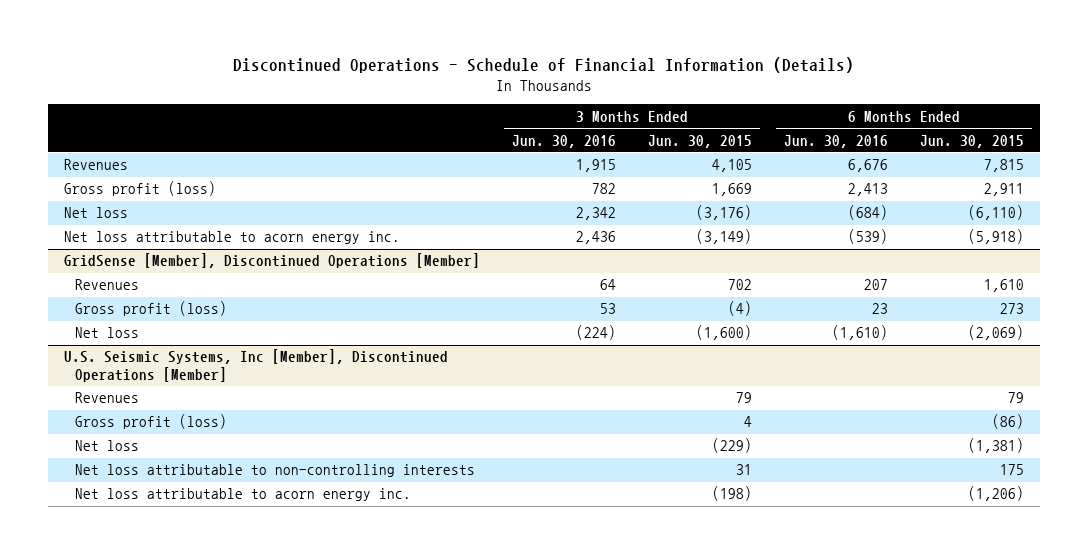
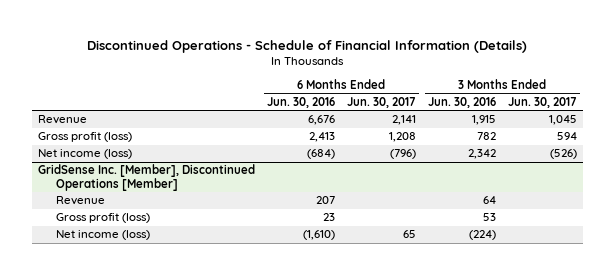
[647,134,752,148] Jun. 30, 2015 -> none
[919,134,1024,148] Jun. 30, 2015 -> none
none -> [346,96,416,108] Jun. 30, 2017
none -> [507,96,577,108] Jun. 30, 2017
[63,159,128,171] Revenues -> [38,115,88,125] Revenue
[63,231,400,245] Net loss attributable to acorn energy inc. -> none
[63,207,128,219] Net loss -> [38,149,133,160] Net income (loss)
[63,253,480,269] GridSense [Member], Discontinued Operations [Member] -> [38,164,256,191] GridSense Inc. [Member], Discontinued Operations [Member]
[74,279,139,291] Revenues -> [55,196,105,206] Revenue
[63,349,448,382] U.S. Seismic Systems, Inc [Member], Discontinued Operations [Member] -> none
[74,392,139,404] Revenues -> none
[74,414,227,430] Gross profit (loss) -> none
[74,440,139,452] Net loss -> none
[74,464,475,478] Net loss attributable to non-controlling interests -> none
[74,488,411,502] Net loss attributable to acorn energy inc. -> none
[74,327,139,339] Net loss -> [55,230,150,241] Net income (loss)

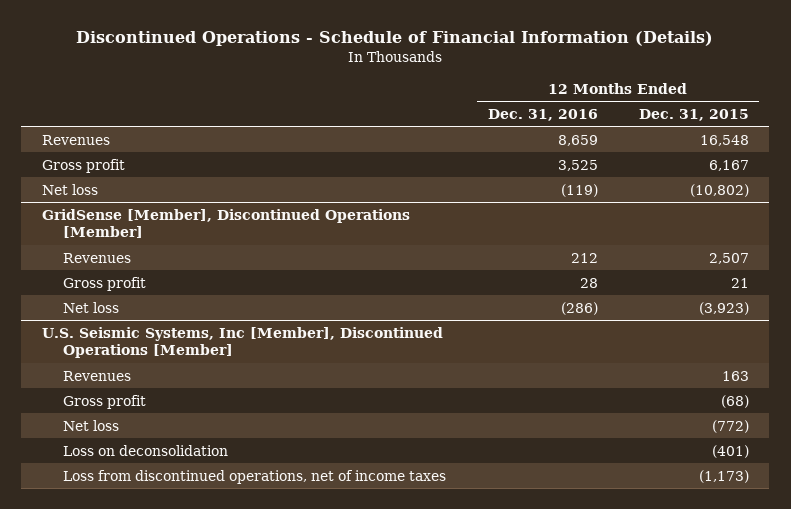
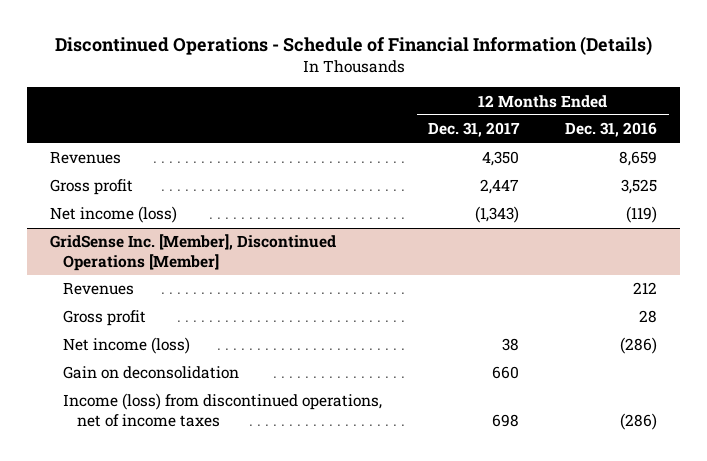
[638,108,749,121] Dec. 31, 2015 -> none
none -> [428,122,521,138] Dec. 31, 2017
[41,183,98,195] Net loss -> [49,206,177,224] Net income (loss)
[41,208,410,239] GridSense [Member], Discontinued Operations [Member] -> [49,234,336,272] GridSense Inc. [Member], Discontinued Operations [Member]
[41,326,443,359] U.S. Seismic Systems, Inc [Member], Discontinued Operations [Member] -> none
[63,370,132,381] Revenues -> none
[63,394,147,409] Gross profit -> none
[63,419,120,431] Net loss -> none
[63,444,229,456] Loss on deconsolidation -> none
[63,469,447,484] Loss from discontinued operations, net of income taxes -> none
[63,301,120,313] Net loss -> [63,337,191,355] Net income (loss)
none -> [63,366,240,380] Gain on deconsolidation
none -> [63,393,383,428] Income (loss) from discontinued operations, net of income taxes

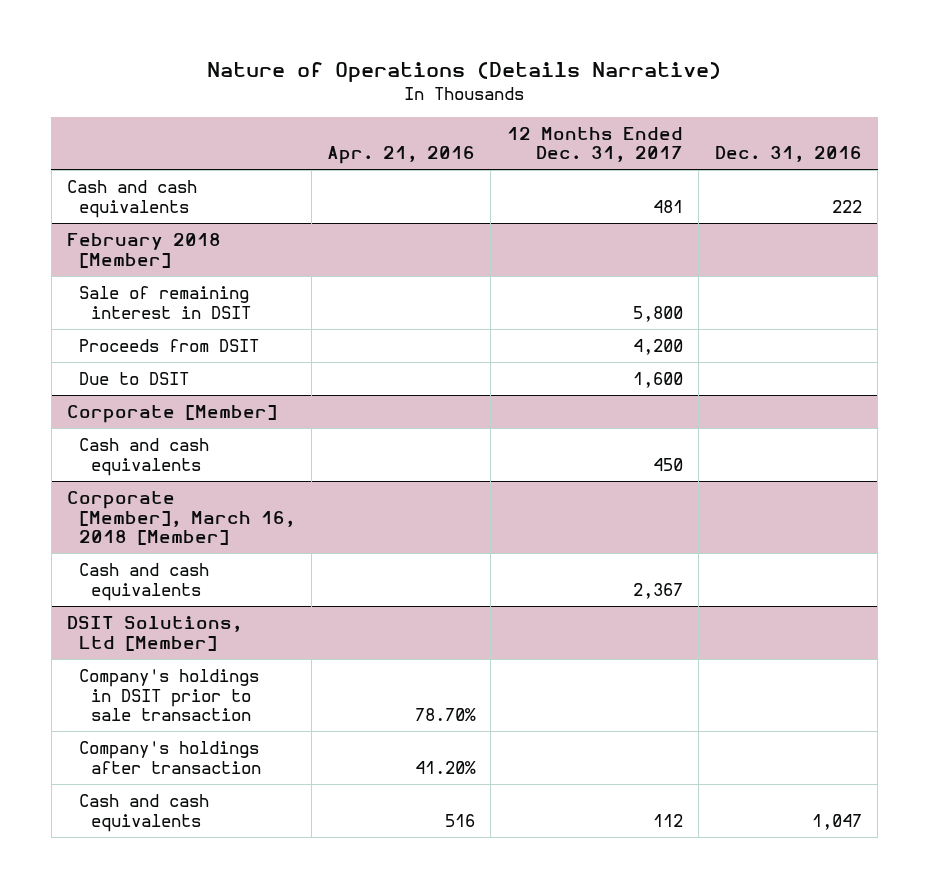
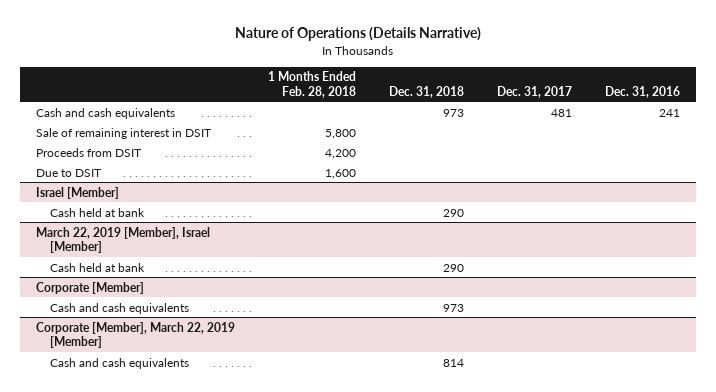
[327,146,476,165] Apr. 21, 2016 -> none
[506,126,683,163] 12 Months Ended Dec. 31, 2017 -> none
none -> [268,71,357,98] 1 Months Ended Feb. 28, 2018
none -> [388,85,464,98] Dec. 31, 2018
none -> [496,85,572,98] Dec. 31, 2017
[67,232,222,268] February 2018 [Member] -> none
[79,285,252,319] Sale of remaining interest in DSIT -> none
[79,338,260,352] Proceeds from DSIT -> none
[79,371,190,385] Due to DSIT -> none
[831,199,862,213] 222 -> [658,108,680,117] 241
none -> [36,127,212,139] Sale of remaining interest in DSIT
none -> [36,147,142,157] Proceeds from DSIT
none -> [36,168,102,177] Due to DSIT
none -> [36,186,120,199] Israel [Member]
none -> [49,207,145,217] Cash held at bank
none -> [36,226,211,253] March 22, 2019 [Member], Israel [Member]
none -> [49,262,145,272] Cash held at bank
[67,490,296,546] Corporate [Member], March 16, 2018 [Member] -> none
[79,562,210,601] Cash and cash equivalents -> none
[67,615,243,651] DSIT Solutions, Ltd [Member] -> none
[79,668,260,722] Company's holdings in DSIT prior to sale transaction -> none
[79,740,262,774] Company's holdings after transaction -> none
[79,793,210,832] Cash and cash equivalents -> none
none -> [36,321,236,348] Corporate [Member], March 22, 2019 [Member]
none -> [49,357,189,369] Cash and cash equivalents

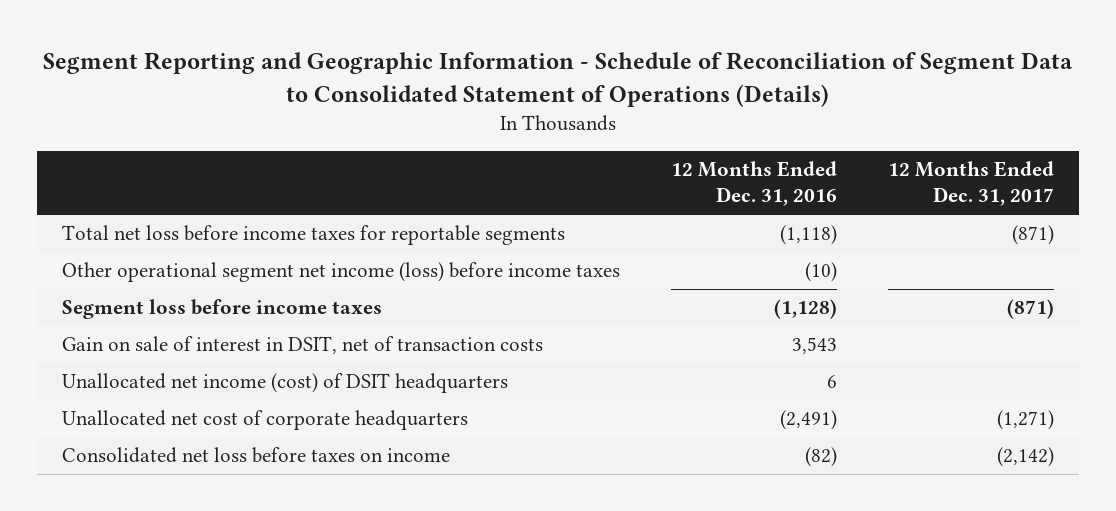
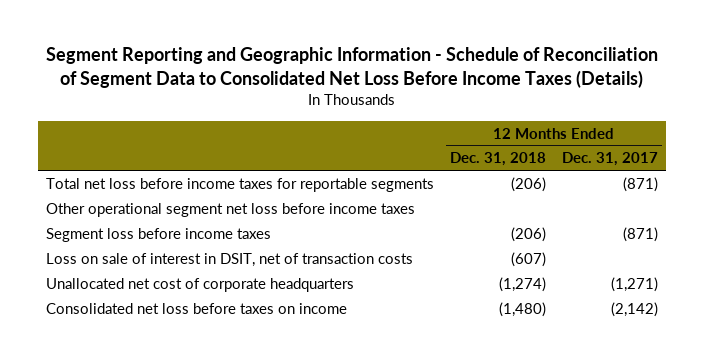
[43,52,1074,107] Segment Reporting and Geographic Information - Schedule of Reconciliation of Segment Data to Consolidated Statement of Operations (Details) -> [45,47,658,88] Segment Reporting and Geographic Information - Schedule of Reconciliation of Segment Data to Consolidated Net Loss Before Income Taxes (Details)
[671,161,838,207] 12 Months Ended Dec. 31, 2016 -> none
none -> [449,152,546,167] Dec. 31, 2018
[62,262,621,283] Other operational segment net income (loss) before income taxes -> [45,202,415,217] Other operational segment net loss before income taxes
[62,373,509,394] Unallocated net income (cost) of DSIT headquarters -> none
[62,336,544,355] Gain on sale of interest in DSIT, net of transaction costs -> [45,252,413,267] Loss on sale of interest in DSIT, net of transaction costs

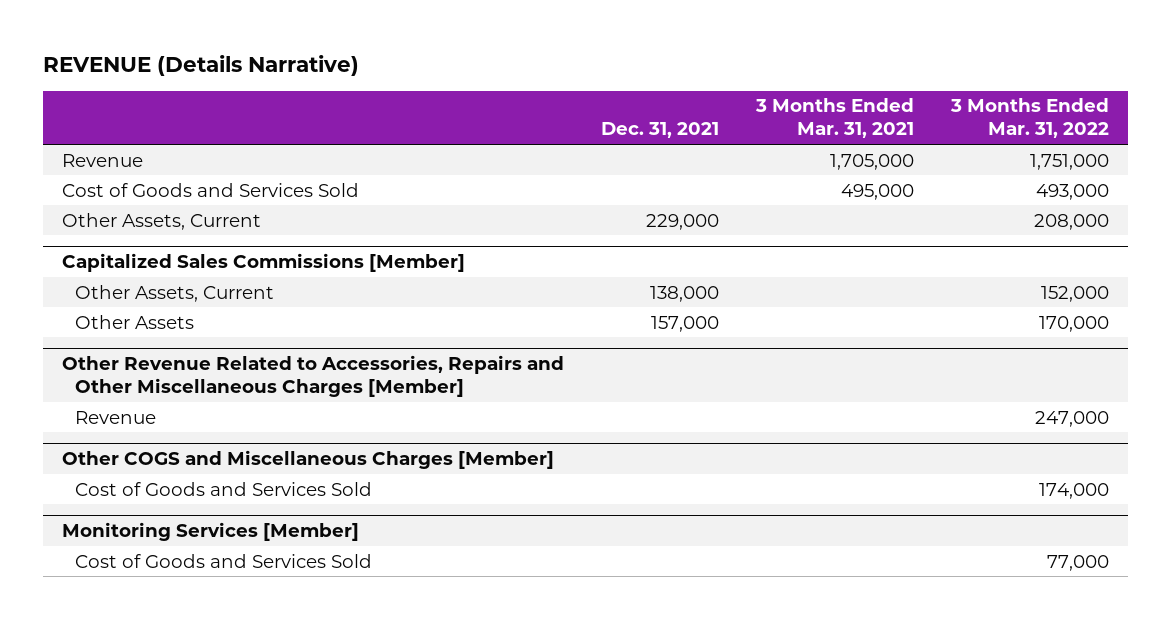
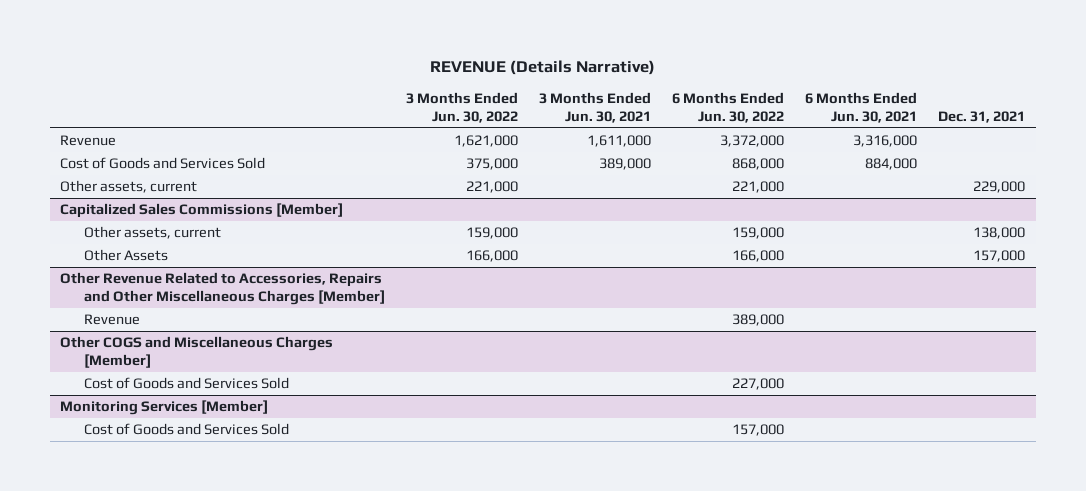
[755,98,915,139] 3 Months Ended Mar. 31, 2021 -> none
[950,98,1110,139] 3 Months Ended Mar. 31, 2022 -> none
none -> [405,92,518,123] 3 Months Ended Jun. 30, 2022
none -> [538,92,651,123] 3 Months Ended Jun. 30, 2021
none -> [671,92,784,123] 6 Months Ended Jun. 30, 2022
none -> [805,92,918,123] 6 Months Ended Jun. 30, 2021
[61,212,261,230] Other Assets, Current -> [60,180,198,194] Other assets, current
[75,284,275,302] Other Assets, Current -> [83,226,221,240] Other assets, current

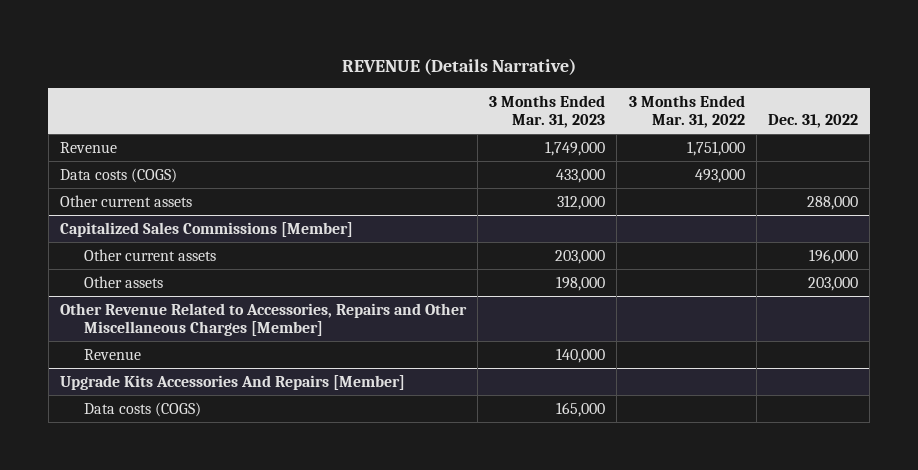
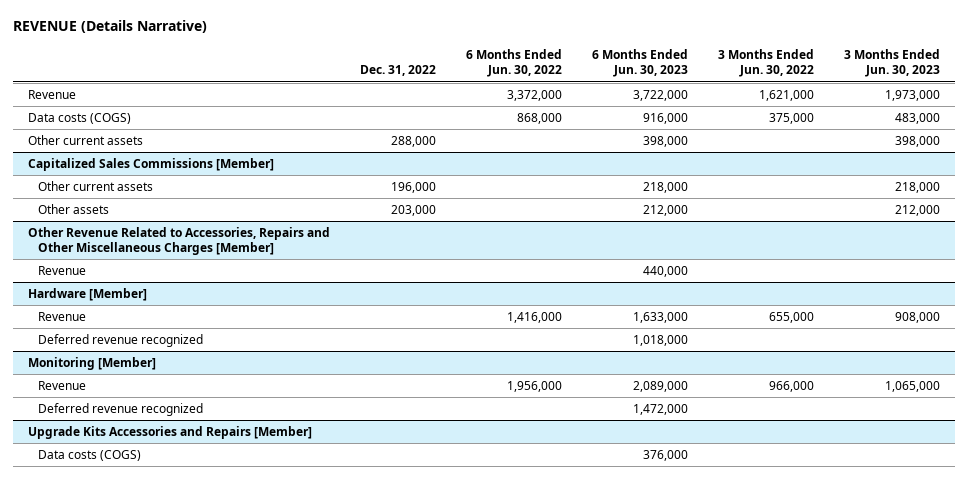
[489,94,606,128] 3 Months Ended Mar. 31, 2023 -> none
[628,94,745,128] 3 Months Ended Mar. 31, 2022 -> none
none -> [465,49,562,78] 6 Months Ended Jun. 30, 2022
none -> [591,49,688,78] 6 Months Ended Jun. 30, 2023
none -> [717,49,814,78] 3 Months Ended Jun. 30, 2022
none -> [843,49,940,78] 3 Months Ended Jun. 30, 2023
none -> [27,287,147,301] Hardware [Member]
none -> [37,311,86,321] Revenue
none -> [37,333,203,347] Deferred revenue recognized
none -> [27,356,156,370] Monitoring [Member]
none -> [37,380,86,390] Revenue
none -> [37,402,203,416] Deferred revenue recognized
[59,374,405,390] Upgrade Kits Accessories And Repairs [Member] -> [27,425,312,439] Upgrade Kits Accessories and Repairs [Member]

